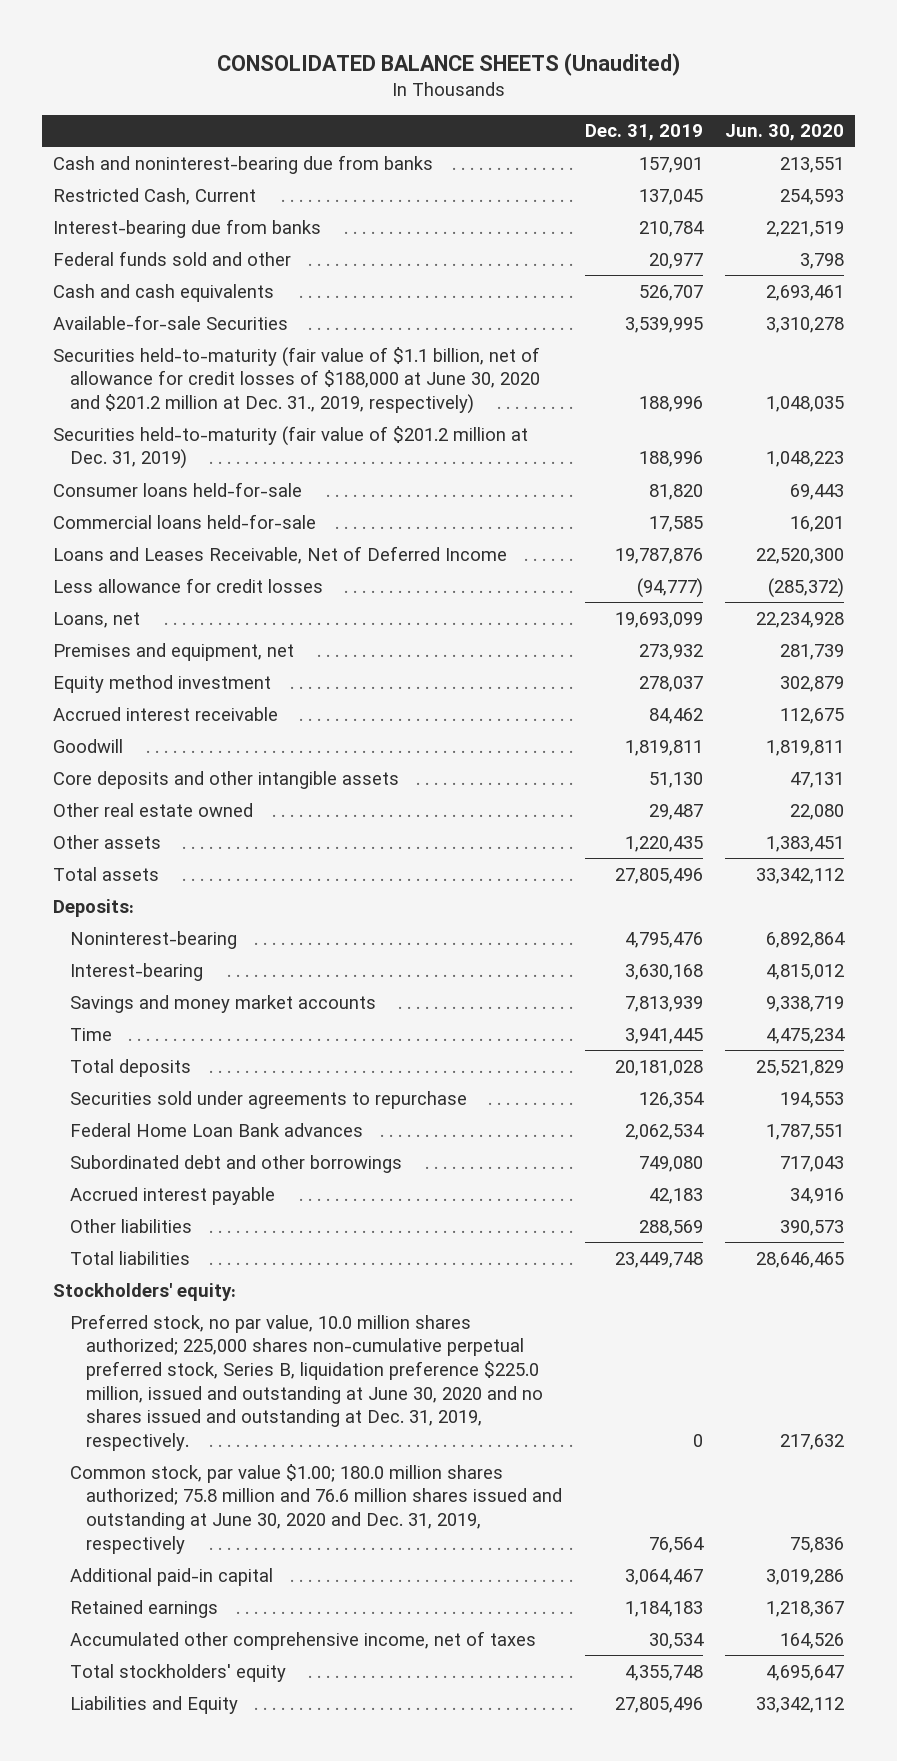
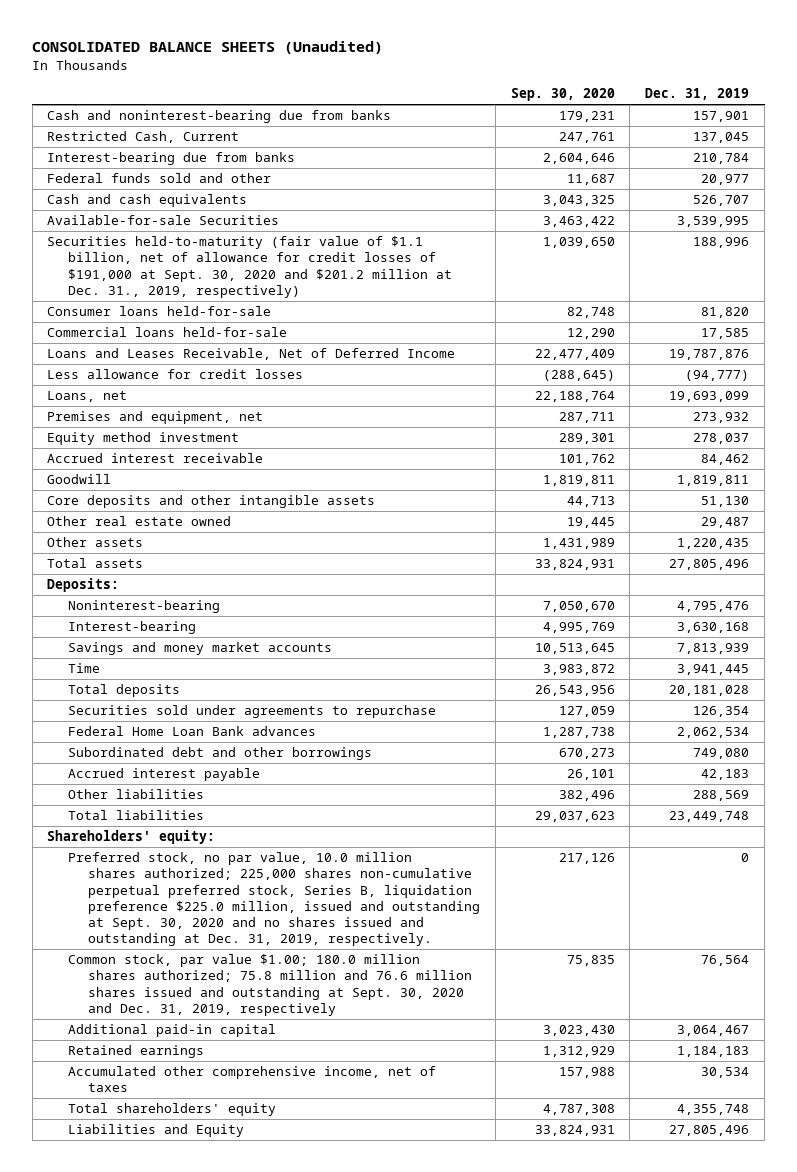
[725,124,845,142] Jun. 30, 2020 -> none
none -> [510,88,615,102] Sep. 30, 2020
[53,425,529,470] Securities held-to-maturity (fair value of $201.2 million at Dec. 31, 2019) -> none
[53,346,541,415] Securities held-to-maturity (fair value of $1.1 billion, net of allowance for credit losses of $188,000 at June 30, 2020 and $201.2 million at Dec. 31., 2019, respectively) -> [47,236,452,298] Securities held-to-maturity (fair value of $1.1 billion, net of allowance for credit losses of $191,000 at Sept. 30, 2020 and $201.2 million at Dec. 31., 2019, respectively)
[53,1282,237,1301] Stockholders' equity: -> [47,830,216,845] Shareholders' equity:
[69,1313,543,1452] Preferred stock, no par value, 10.0 million shares authorized; 225,000 shares non-cumulative perpetual preferred stock, Series B, liquidation preference $225.0 million, issued and outstanding at June 30, 2020 and no shares issued and outstanding at Dec. 31, 2019, respectively. -> [67,852,480,946] Preferred stock, no par value, 10.0 million shares authorized; 225,000 shares non-cumulative perpetual preferred stock, Series B, liquidation preference $225.0 million, issued and outstanding at Sept. 30, 2020 and no shares issued and outstanding at Dec. 31, 2019, respectively.
[69,1463,562,1554] Common stock, par value $1.00; 180.0 million shares authorized; 75.8 million and 76.6 million shares issued and outstanding at June 30, 2020 and Dec. 31, 2019, respectively -> [67,954,472,1016] Common stock, par value $1.00; 180.0 million shares authorized; 75.8 million and 76.6 million shares issued and outstanding at Sept. 30, 2020 and Dec. 31, 2019, respectively
[69,1663,286,1682] Total stockholders' equity -> [67,1103,276,1117] Total shareholders' equity

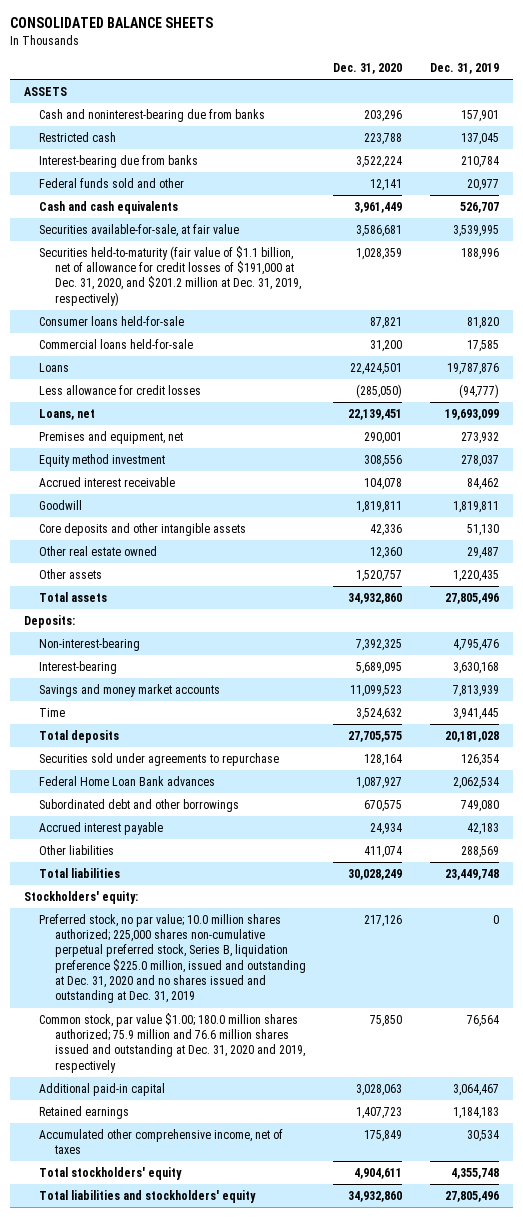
[32,41,384,55] CONSOLIDATED BALANCE SHEETS (Unaudited) -> [9,17,213,29] CONSOLIDATED BALANCE SHEETS
[510,88,615,102] Sep. 30, 2020 -> none
none -> [333,63,403,75] Dec. 31, 2020
none -> [23,86,67,96] ASSETS
[47,131,240,144] Restricted Cash, Current -> [39,131,117,142] Restricted cash
[47,215,280,226] Available-for-sale Securities -> [39,223,240,237] Securities available-for-sale, at fair value
[47,236,452,298] Securities held-to-maturity (fair value of $1.1 billion, net of allowance for credit losses of $191,000 at Sept. 30, 2020 and $201.2 million at Dec. 31., 2019, respectively) -> [39,245,301,306] Securities held-to-maturity (fair value of $1.1 billion, net of allowance for credit losses of $191,000 at Dec. 31, 2020, and $201.2 million at Dec. 31, 2019, respectively)
[47,348,456,361] Loans and Leases Receivable, Net of Deferred Income -> [39,362,70,372] Loans
[67,600,220,614] Noninterest-bearing -> [39,637,141,651] Non-interest-bearing
[47,830,216,845] Shareholders' equity: -> [23,890,138,904] Stockholders' equity:
[67,852,480,946] Preferred stock, no par value, 10.0 million shares authorized; 225,000 shares non-cumulative perpetual preferred stock, Series B, liquidation preference $225.0 million, issued and outstanding at Sept. 30, 2020 and no shares issued and outstanding at Dec. 31, 2019, respectively. -> [39,913,306,1004] Preferred stock, no par value; 10.0 million shares authorized; 225,000 shares non-cumulative perpetual preferred stock, Series B, liquidation preference $225.0 million, issued and outstanding at Dec. 31, 2020 and no shares issued and outstanding at Dec. 31, 2019
[67,954,472,1016] Common stock, par value $1.00; 180.0 million shares authorized; 75.8 million and 76.6 million shares issued and outstanding at Sept. 30, 2020 and Dec. 31, 2019, respectively -> [39,1012,305,1073] Common stock, par value $1.00; 180.0 million shares authorized; 75.9 million and 76.6 million shares issued and outstanding at Dec. 31, 2020 and 2019, respectively
[67,1103,276,1117] Total shareholders' equity -> [39,1166,183,1180] Total stockholders' equity
[67,1124,244,1138] Liabilities and Equity -> [39,1189,257,1203] Total liabilities and stockholders' equity

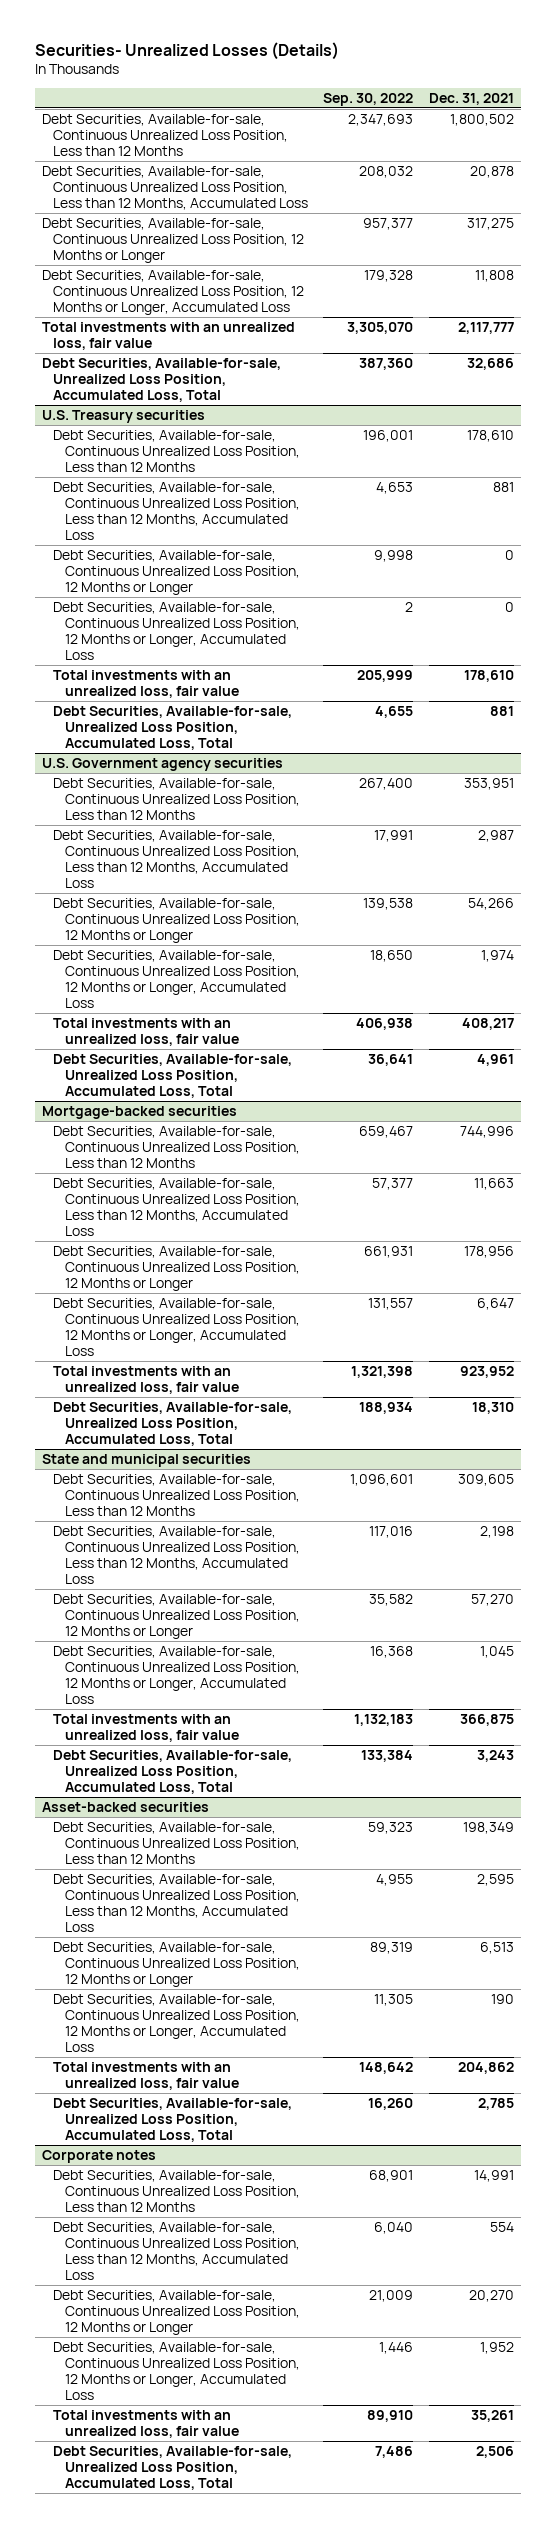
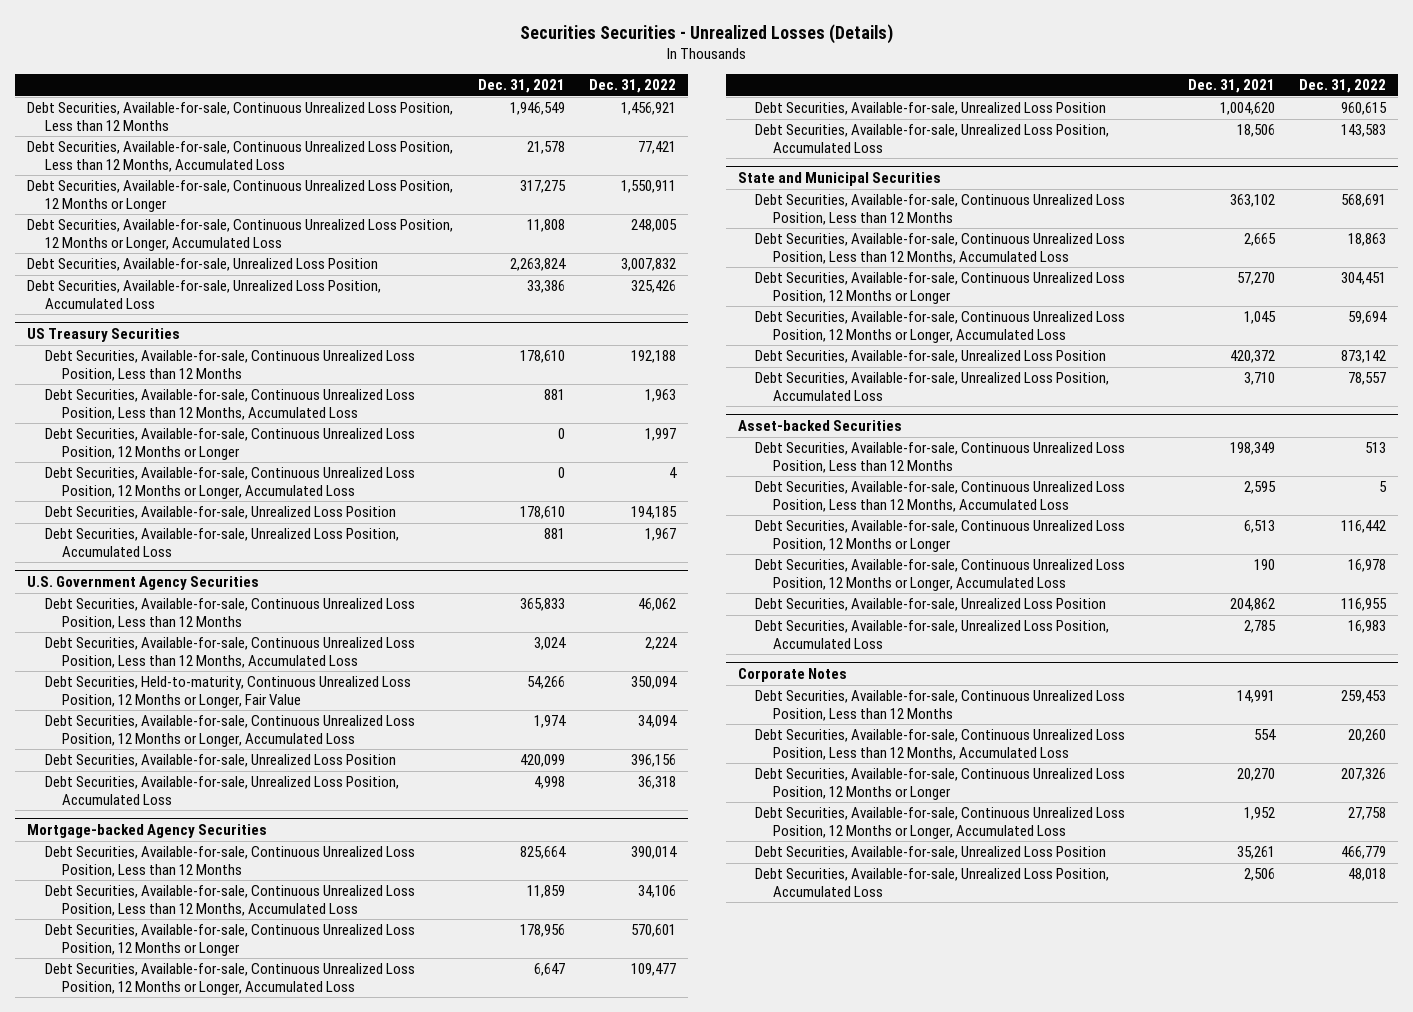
[34,41,339,60] Securities- Unrealized Losses (Details) -> [519,23,893,44] Securities Securities - Unrealized Losses (Details)
[323,93,414,107] Sep. 30, 2022 -> none
none -> [588,79,676,94] Dec. 31, 2022
[449,113,514,126] 1,800,502 -> [509,102,565,116] 1,946,549
[469,165,514,178] 20,878 -> [526,141,565,155] 21,578
[42,321,296,350] Total investments with an unrealized loss, fair value -> none
none -> [27,258,379,272] Debt Securities, Available-for-sale, Unrealized Loss Position
[42,357,282,403] Debt Securities, Available-for-sale, Unrealized Loss Position, Accumulated Loss, Total -> [27,280,382,309] Debt Securities, Available-for-sale, Unrealized Loss Position, Accumulated Loss
[466,357,514,370] 32,686 -> [526,280,565,294] 33,386
[42,409,206,423] U.S. Treasury securities -> [27,328,181,343] US Treasury Securities
[53,669,239,698] Total investments with an unrealized loss, fair value -> [44,506,396,520] Debt Securities, Available-for-sale, Unrealized Loss Position
[53,705,293,751] Debt Securities, Available-for-sale, Unrealized Loss Position, Accumulated Loss, Total -> [44,528,399,557] Debt Securities, Available-for-sale, Unrealized Loss Position, Accumulated Loss
[42,757,284,771] U.S. Government agency securities -> [27,576,260,591] U.S. Government Agency Securities
[463,777,514,790] 353,951 -> [519,598,565,612] 365,833
[477,829,514,842] 2,987 -> [533,637,566,651] 3,024
[53,897,300,944] Debt Securities, Available-for-sale, Continuous Unrealized Loss Position, 12 Months or Longer -> [44,676,411,708] Debt Securities, Held-to-maturity, Continuous Unrealized Loss Position, 12 Months or Longer, Fair Value
[53,1017,239,1046] Total investments with an unrealized loss, fair value -> none
none -> [44,754,396,768] Debt Securities, Available-for-sale, Unrealized Loss Position
[53,1053,293,1099] Debt Securities, Available-for-sale, Unrealized Loss Position, Accumulated Loss, Total -> [44,776,399,805] Debt Securities, Available-for-sale, Unrealized Loss Position, Accumulated Loss
[476,1053,514,1066] 4,961 -> [533,776,565,790] 4,998
[42,1105,238,1119] Mortgage-backed securities -> [27,824,268,839] Mortgage-backed Agency Securities
[459,1125,514,1138] 744,996 -> [519,846,566,860] 825,664
[473,1177,514,1190] 11,663 -> [526,885,565,899] 11,859
[53,1365,239,1394] Total investments with an unrealized loss, fair value -> none
none -> [755,102,1107,116] Debt Securities, Available-for-sale, Unrealized Loss Position
[53,1401,293,1447] Debt Securities, Available-for-sale, Unrealized Loss Position, Accumulated Loss, Total -> [755,124,1110,153] Debt Securities, Available-for-sale, Unrealized Loss Position, Accumulated Loss
[471,1401,514,1414] 18,310 -> [1236,124,1275,138] 18,506
[42,1453,252,1467] State and municipal securities -> [737,172,941,187] State and Municipal Securities
[457,1473,514,1486] 309,605 -> [1229,194,1275,208] 363,102
[479,1525,514,1538] 2,198 -> [1243,233,1276,247] 2,665
[53,1713,239,1742] Total investments with an unrealized loss, fair value -> none
none -> [755,350,1107,364] Debt Securities, Available-for-sale, Unrealized Loss Position
[53,1749,293,1795] Debt Securities, Available-for-sale, Unrealized Loss Position, Accumulated Loss, Total -> [755,372,1110,401] Debt Securities, Available-for-sale, Unrealized Loss Position, Accumulated Loss
[476,1749,514,1762] 3,243 -> [1243,372,1275,386] 3,710
[42,1801,210,1812] Asset-backed securities -> [737,420,902,432] Asset-backed Securities
[53,2061,239,2090] Total investments with an unrealized loss, fair value -> [755,598,1107,612] Debt Securities, Available-for-sale, Unrealized Loss Position
[53,2097,293,2143] Debt Securities, Available-for-sale, Unrealized Loss Position, Accumulated Loss, Total -> [755,620,1110,649] Debt Securities, Available-for-sale, Unrealized Loss Position, Accumulated Loss
[42,2149,157,2163] Corporate notes -> [737,668,847,683] Corporate Notes
[53,2409,239,2438] Total investments with an unrealized loss, fair value -> [755,846,1107,860] Debt Securities, Available-for-sale, Unrealized Loss Position
[53,2445,293,2491] Debt Securities, Available-for-sale, Unrealized Loss Position, Accumulated Loss, Total -> [755,868,1110,897] Debt Securities, Available-for-sale, Unrealized Loss Position, Accumulated Loss

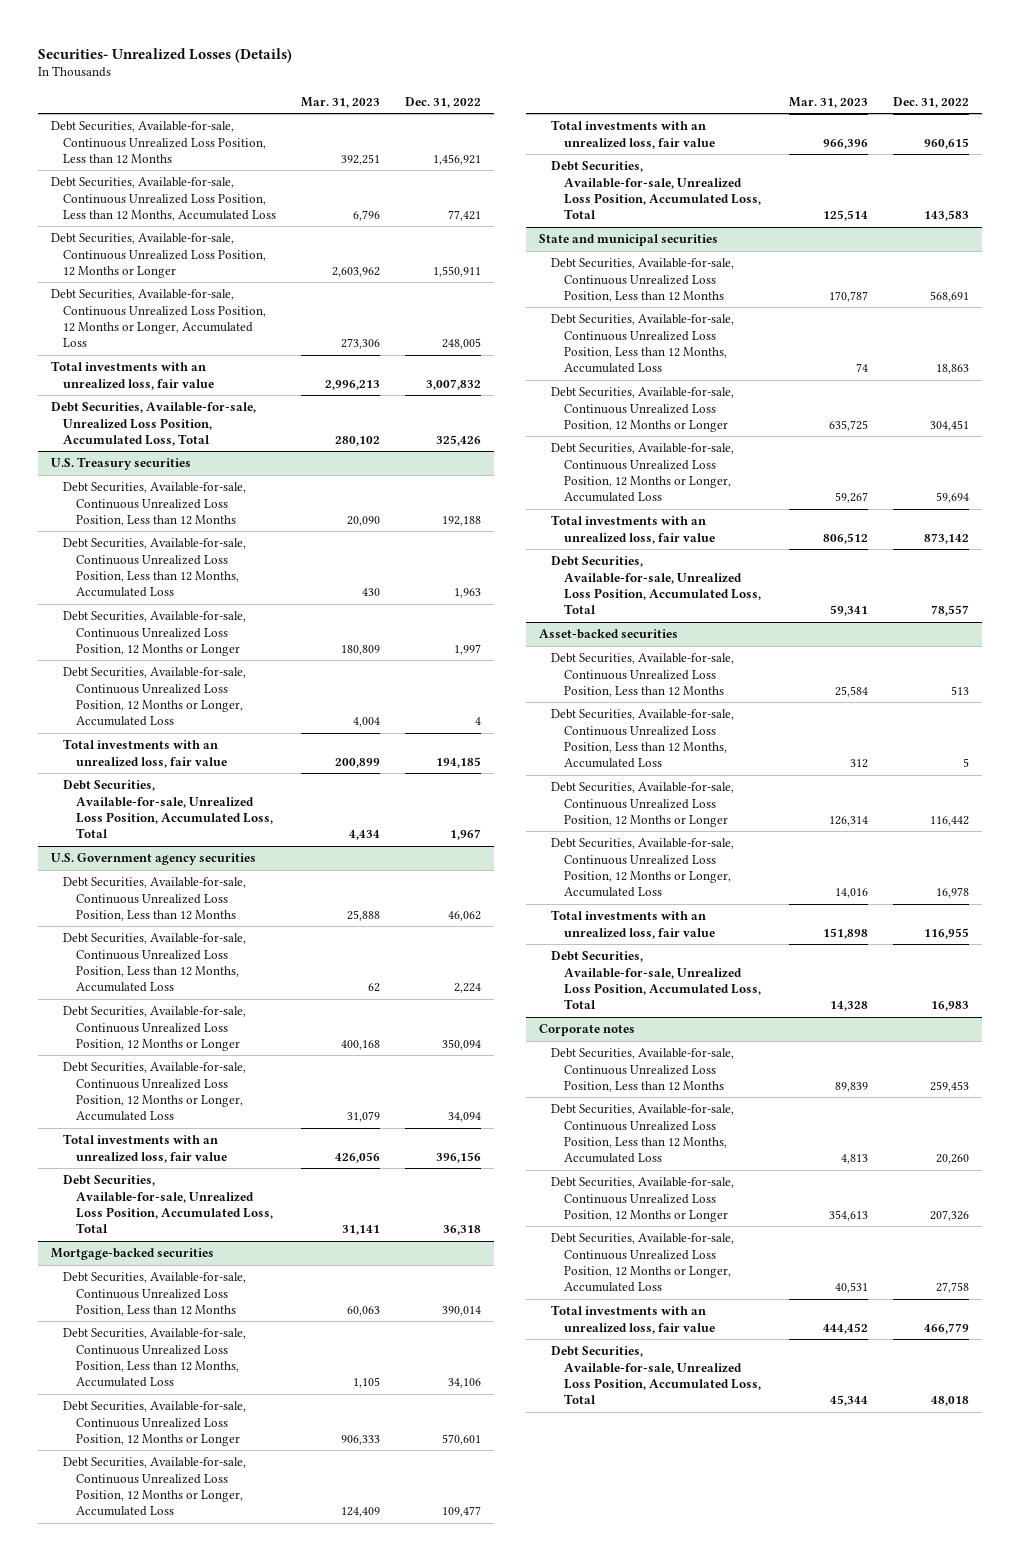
[519,23,893,44] Securities Securities - Unrealized Losses (Details) -> [38,47,293,63] Securities- Unrealized Losses (Details)
[477,79,565,94] Dec. 31, 2021 -> none
none -> [301,96,381,108] Mar. 31, 2023
[27,258,379,272] Debt Securities, Available-for-sale, Unrealized Loss Position -> [50,361,215,390] Total investments with an unrealized loss, fair value
[27,280,382,309] Debt Securities, Available-for-sale, Unrealized Loss Position, Accumulated Loss -> [50,402,256,446] Debt Securities, Available-for-sale, Unrealized Loss Position, Accumulated Loss, Total
[27,328,181,343] US Treasury Securities -> [50,457,191,471] U.S. Treasury securities
[44,506,396,520] Debt Securities, Available-for-sale, Unrealized Loss Position -> [63,739,227,768] Total investments with an unrealized loss, fair value
[44,528,399,557] Debt Securities, Available-for-sale, Unrealized Loss Position, Accumulated Loss -> [63,780,273,839] Debt Securities, Available-for-sale, Unrealized Loss Position, Accumulated Loss, Total
[27,576,260,591] U.S. Government Agency Securities -> [50,853,256,866] U.S. Government agency securities
[44,676,411,708] Debt Securities, Held-to-maturity, Continuous Unrealized Loss Position, 12 Months or Longer, Fair Value -> [63,1006,247,1051] Debt Securities, Available-for-sale, Continuous Unrealized Loss Position, 12 Months or Longer
[44,754,396,768] Debt Securities, Available-for-sale, Unrealized Loss Position -> [63,1134,227,1163] Total investments with an unrealized loss, fair value
[44,776,399,805] Debt Securities, Available-for-sale, Unrealized Loss Position, Accumulated Loss -> [63,1175,273,1234] Debt Securities, Available-for-sale, Unrealized Loss Position, Accumulated Loss, Total
[27,824,268,839] Mortgage-backed Agency Securities -> [50,1248,214,1261] Mortgage-backed securities
[755,102,1107,116] Debt Securities, Available-for-sale, Unrealized Loss Position -> [551,120,715,149] Total investments with an unrealized loss, fair value
[755,124,1110,153] Debt Securities, Available-for-sale, Unrealized Loss Position, Accumulated Loss -> [551,161,761,220] Debt Securities, Available-for-sale, Unrealized Loss Position, Accumulated Loss, Total
[737,172,941,187] State and Municipal Securities -> [538,234,718,247] State and municipal securities
[755,350,1107,364] Debt Securities, Available-for-sale, Unrealized Loss Position -> [551,515,715,544] Total investments with an unrealized loss, fair value
[755,372,1110,401] Debt Securities, Available-for-sale, Unrealized Loss Position, Accumulated Loss -> [551,556,761,615] Debt Securities, Available-for-sale, Unrealized Loss Position, Accumulated Loss, Total
[737,420,902,432] Asset-backed Securities -> [538,629,678,640] Asset-backed securities
[755,598,1107,612] Debt Securities, Available-for-sale, Unrealized Loss Position -> [551,910,715,939] Total investments with an unrealized loss, fair value
[755,620,1110,649] Debt Securities, Available-for-sale, Unrealized Loss Position, Accumulated Loss -> [551,951,761,1010] Debt Securities, Available-for-sale, Unrealized Loss Position, Accumulated Loss, Total
[737,668,847,683] Corporate Notes -> [538,1024,635,1037] Corporate notes
[755,846,1107,860] Debt Securities, Available-for-sale, Unrealized Loss Position -> [551,1305,715,1334] Total investments with an unrealized loss, fair value
[755,868,1110,897] Debt Securities, Available-for-sale, Unrealized Loss Position, Accumulated Loss -> [551,1346,761,1405] Debt Securities, Available-for-sale, Unrealized Loss Position, Accumulated Loss, Total

